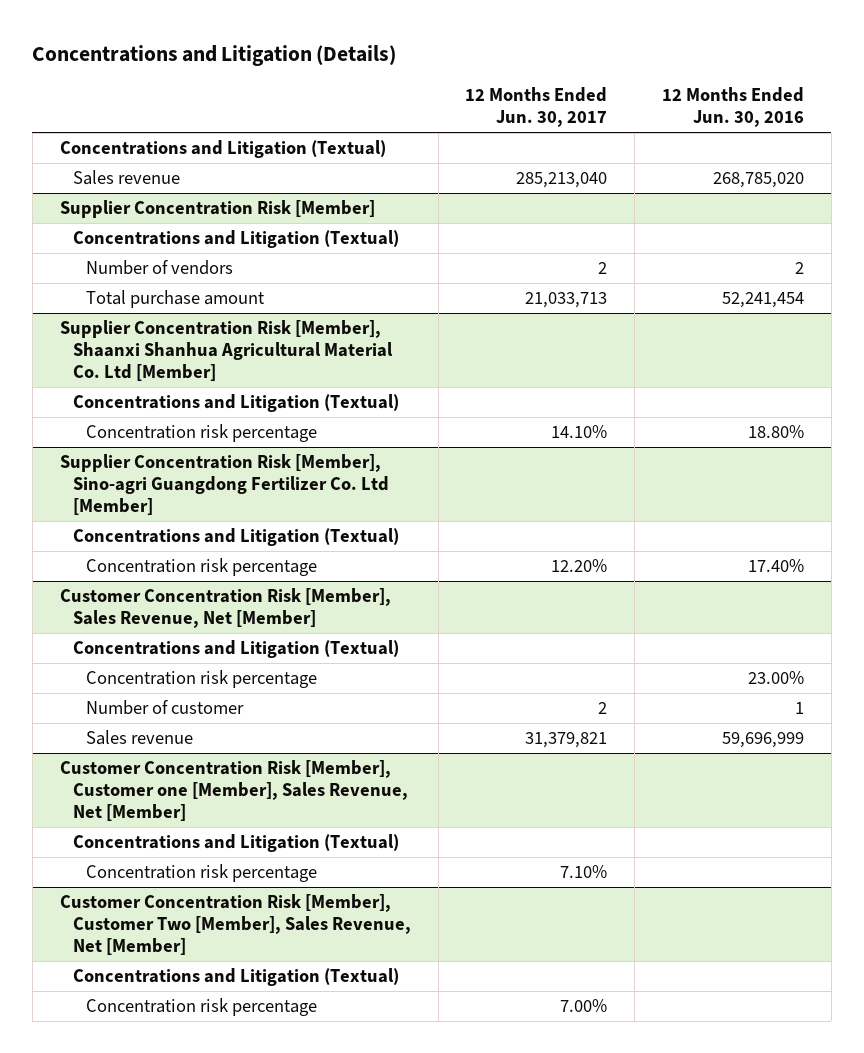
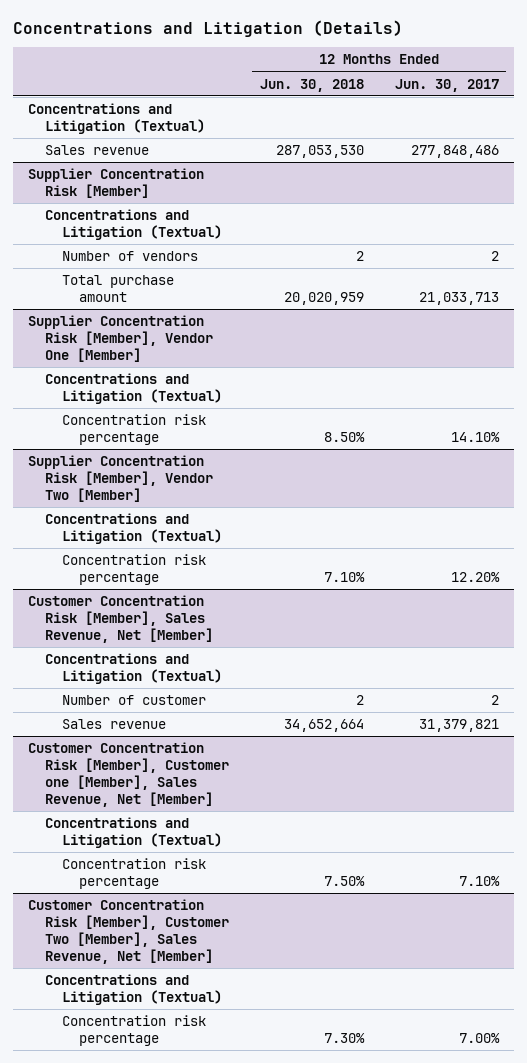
[661,87,804,128] 12 Months Ended Jun. 30, 2016 -> none
none -> [259,78,364,92] Jun. 30, 2018
[516,172,608,189] 285,213,040 -> [410,145,499,159] 277,848,486
[59,320,393,382] Supplier Concentration Risk [Member], Shaanxi Shanhua Agricultural Material Co. Ltd [Member] -> none
none -> [27,315,214,362] Supplier Concentration Risk [Member], Vendor One [Member]
[59,454,389,516] Supplier Concentration Risk [Member], Sino-agri Guangdong Fertilizer Co. Ltd [Member] -> none
none -> [27,455,214,502] Supplier Concentration Risk [Member], Vendor Two [Member]
[85,670,317,689] Concentration risk percentage -> none

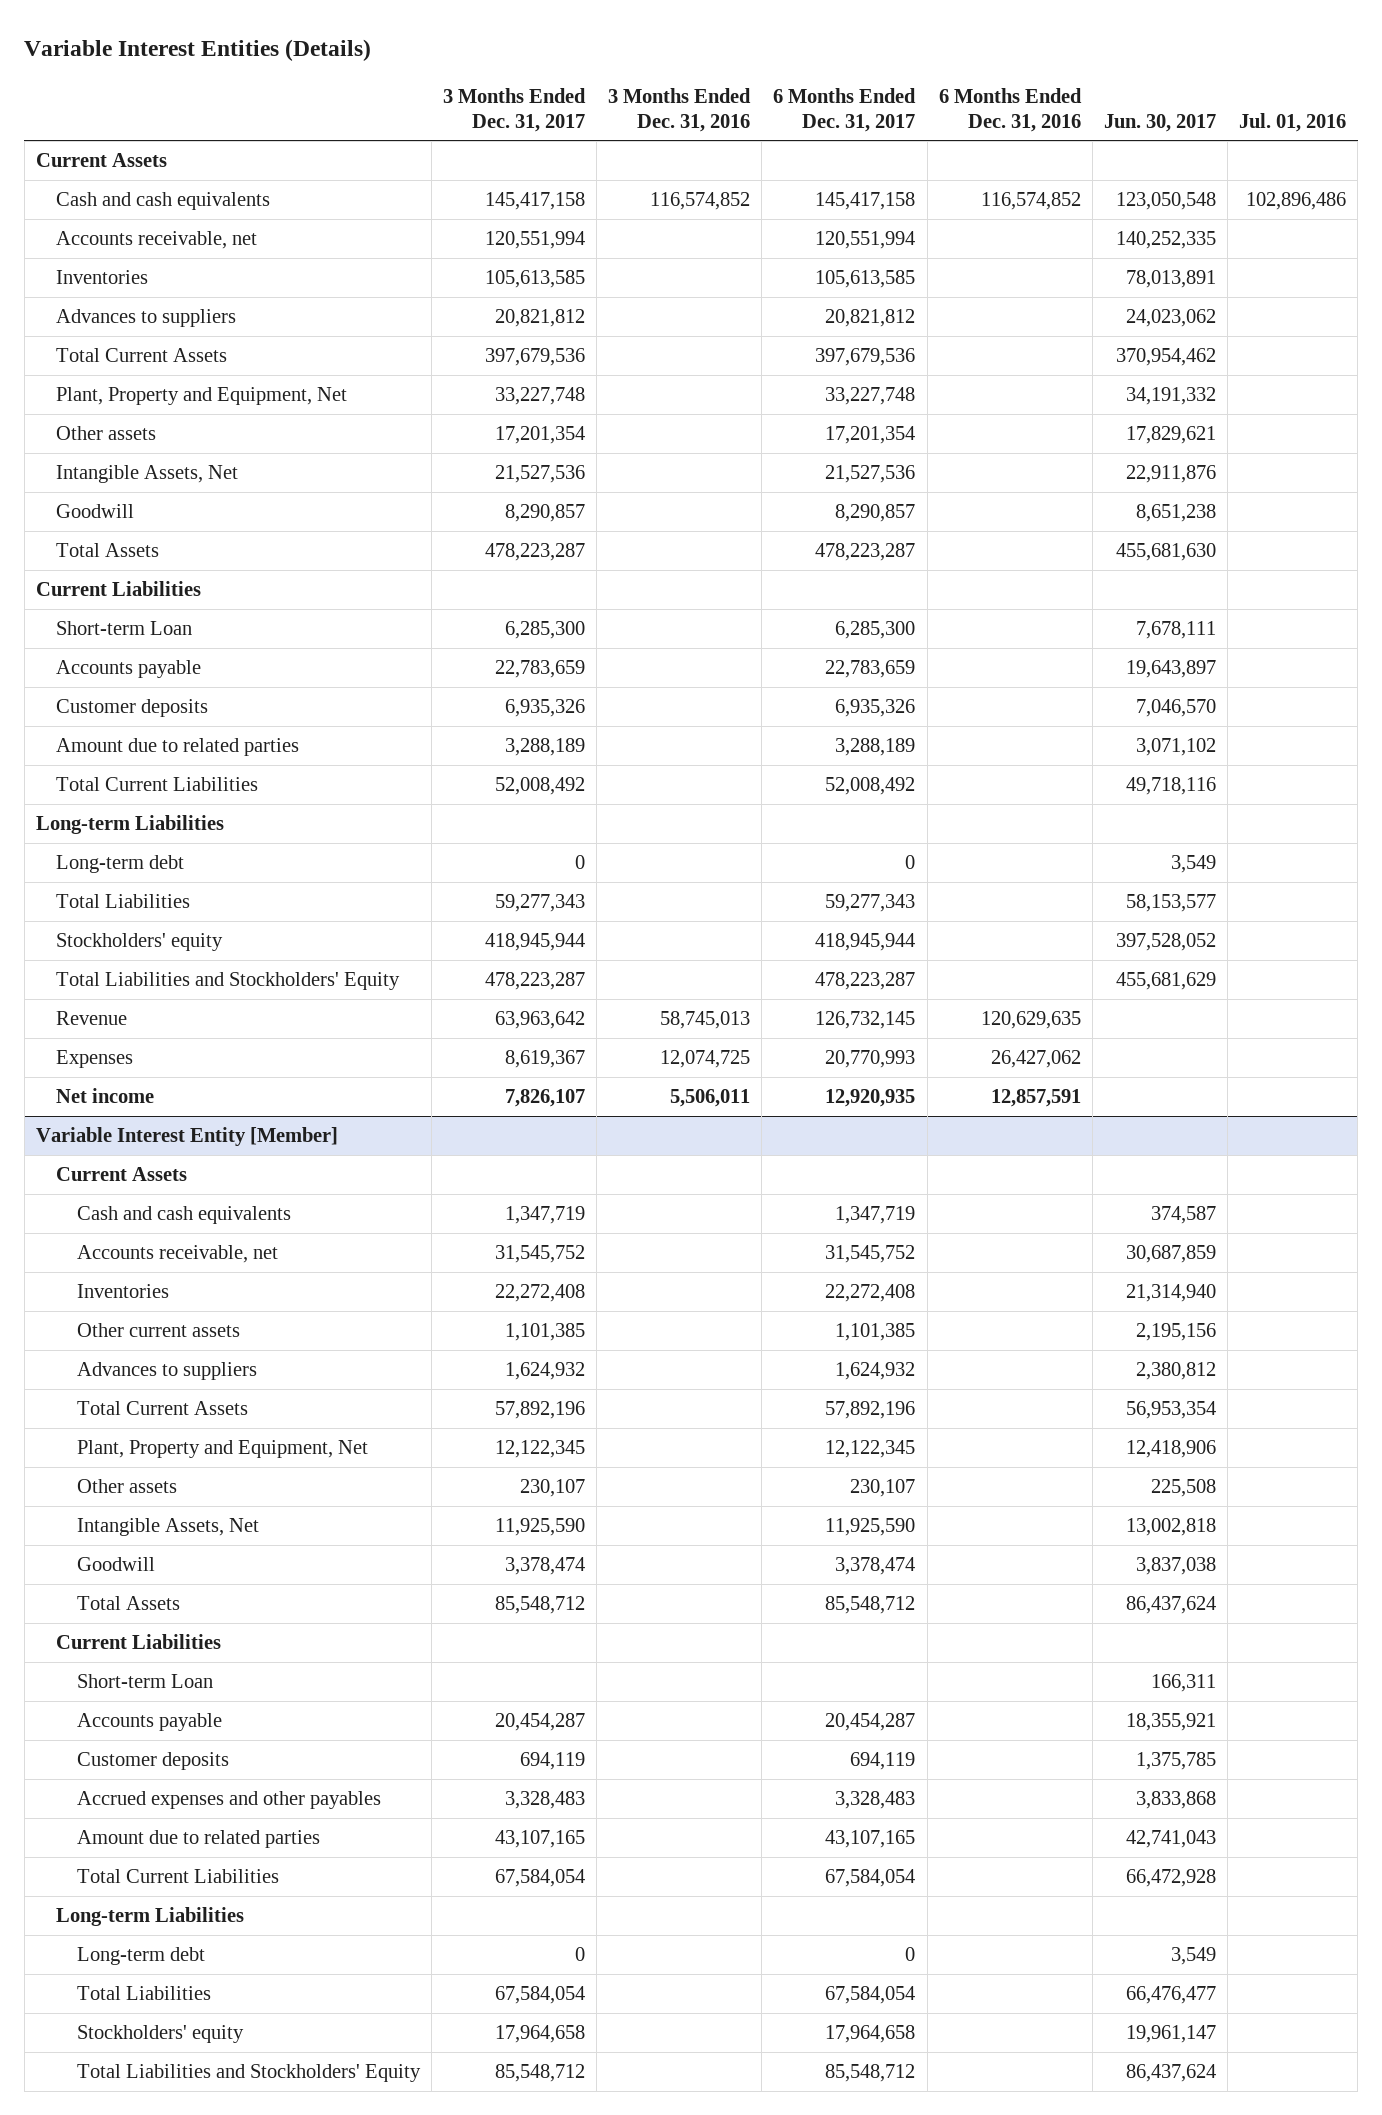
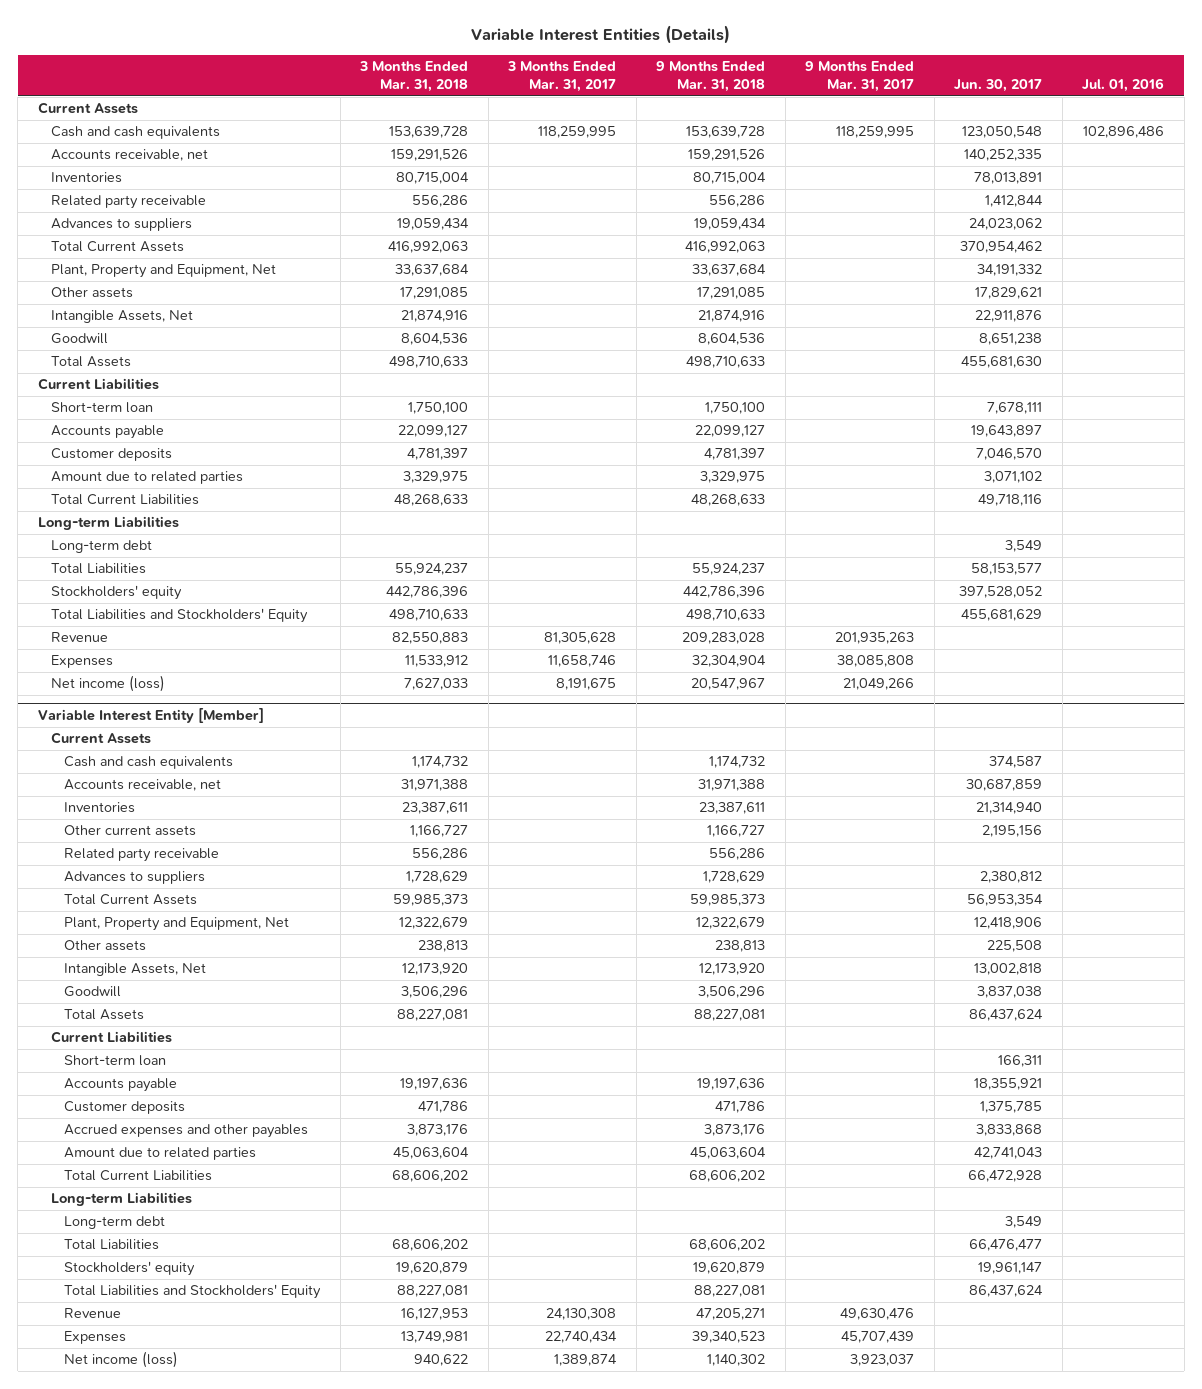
[443,87,587,132] 3 Months Ended Dec. 31, 2017 -> none
[608,87,752,132] 3 Months Ended Dec. 31, 2016 -> none
[773,87,917,132] 6 Months Ended Dec. 31, 2017 -> none
[938,87,1082,132] 6 Months Ended Dec. 31, 2016 -> none
none -> [359,61,469,93] 3 Months Ended Mar. 31, 2018
none -> [507,61,617,93] 3 Months Ended Mar. 31, 2017
none -> [656,61,766,93] 9 Months Ended Mar. 31, 2018
none -> [805,61,915,93] 9 Months Ended Mar. 31, 2017
none -> [50,195,206,210] Related party receivable
[56,621,193,636] Short-term Loan -> [50,402,153,414] Short-term loan
[56,1088,155,1104] Net income -> [50,675,165,693] Net income (loss)
none -> [64,848,220,863] Related party receivable
[76,1674,213,1689] Short-term Loan -> [64,1055,167,1067] Short-term loan
none -> [64,1308,122,1319] Revenue
none -> [64,1331,127,1345] Expenses
none -> [64,1351,179,1369] Net income (loss)

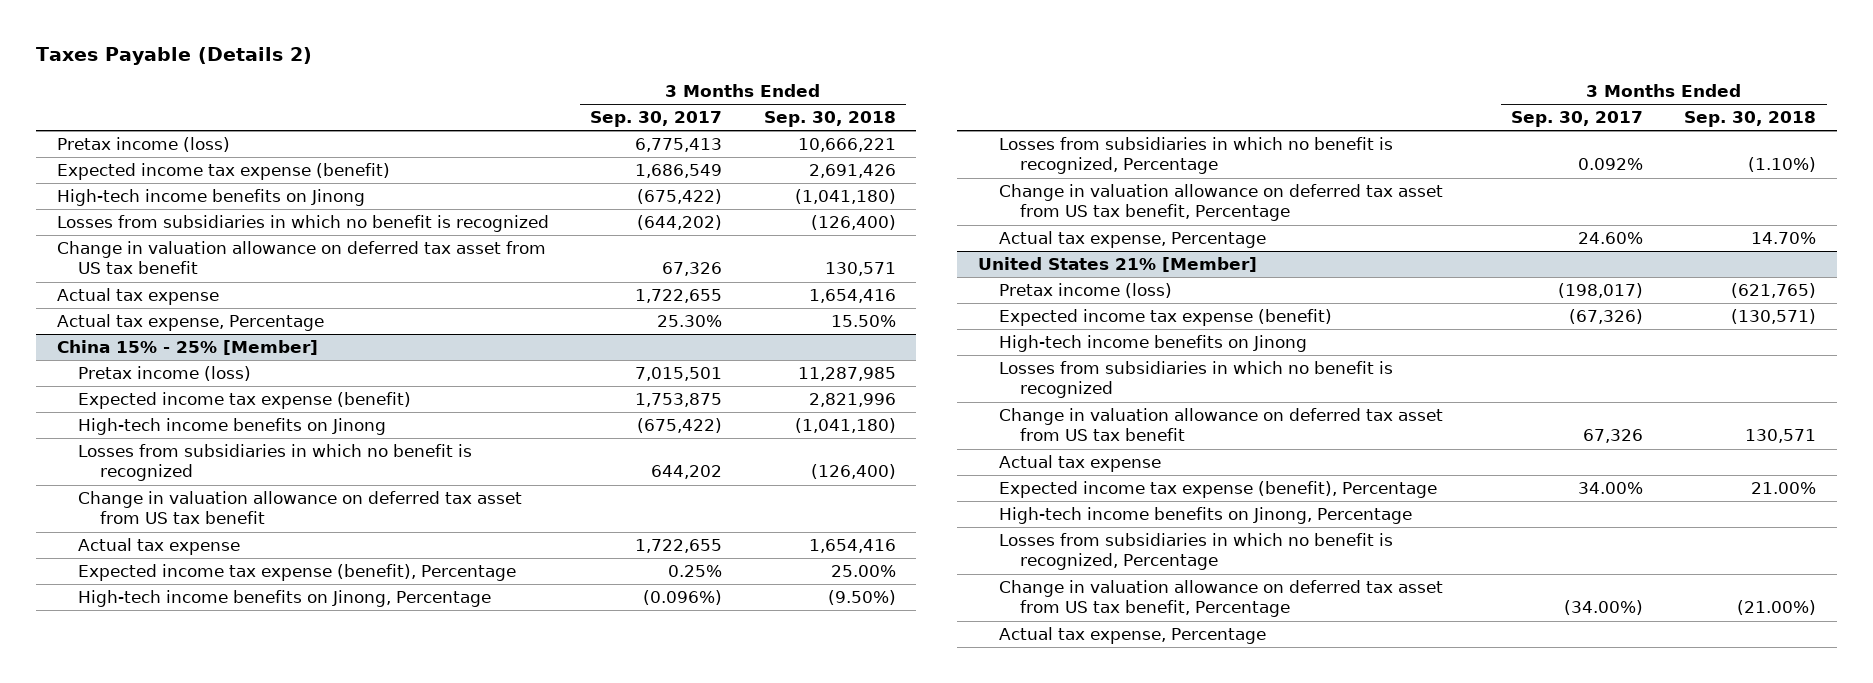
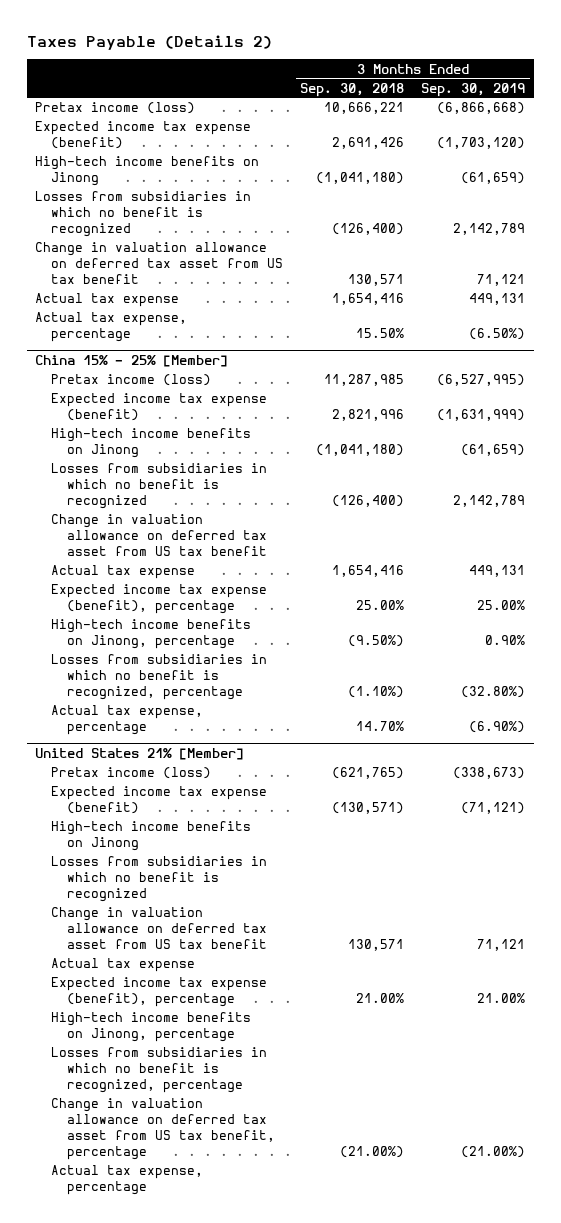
[590,111,723,128] Sep. 30, 2017 -> none
none -> [421,82,526,97] Sep. 30, 2019
[56,314,324,332] Actual tax expense, Percentage -> [35,312,188,343] Actual tax expense, percentage
[999,184,1444,222] Change in valuation allowance on deferred tax asset from US tax benefit, Percentage -> none
[78,564,517,582] Expected income tax expense (benefit), Percentage -> [51,584,268,615] Expected income tax expense (benefit), percentage
[78,590,492,608] High-tech income benefits on Jinong, Percentage -> [51,619,252,650] High-tech income benefits on Jinong, percentage
[999,137,1394,175] Losses from subsidiaries in which no benefit is recognized, Percentage -> [51,654,268,701] Losses from subsidiaries in which no benefit is recognized, percentage
[999,231,1267,249] Actual tax expense, Percentage -> [51,705,204,736] Actual tax expense, percentage
[999,481,1438,499] Expected income tax expense (benefit), Percentage -> [51,977,268,1008] Expected income tax expense (benefit), percentage
[999,507,1413,525] High-tech income benefits on Jinong, Percentage -> [51,1012,252,1043] High-tech income benefits on Jinong, percentage
[999,533,1394,571] Losses from subsidiaries in which no benefit is recognized, Percentage -> [51,1047,268,1094] Losses from subsidiaries in which no benefit is recognized, percentage
[999,580,1444,618] Change in valuation allowance on deferred tax asset from US tax benefit, Percentage -> [51,1098,275,1161] Change in valuation allowance on deferred tax asset from US tax benefit, percentage
[999,627,1267,645] Actual tax expense, Percentage -> [51,1165,204,1196] Actual tax expense, percentage

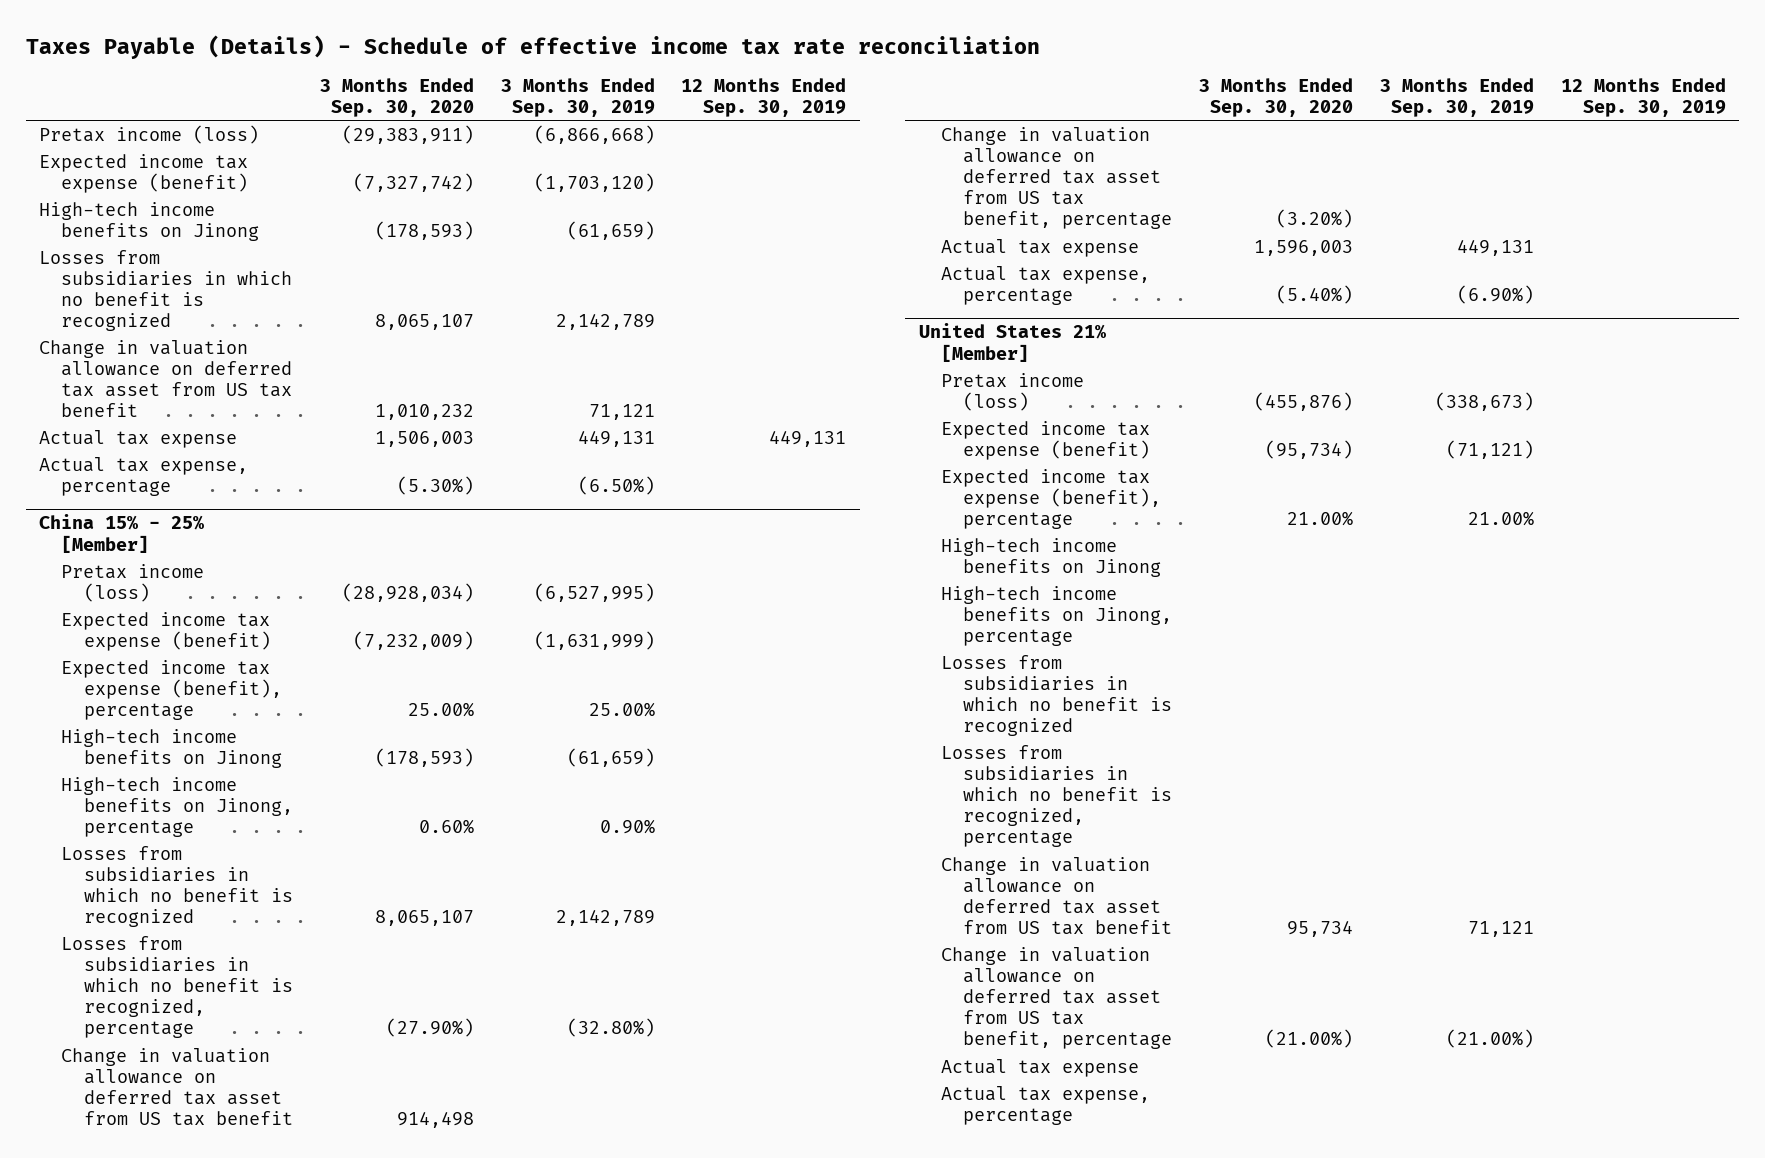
[26,34,272,50] Taxes Payable (Details 2) -> [25,34,1040,59] Taxes Payable (Details) - Schedule of effective income tax rate reconciliation
[300,82,405,97] Sep. 30, 2018 -> none
none -> [319,77,474,117] 3 Months Ended Sep. 30, 2020
none -> [681,77,847,117] 12 Months Ended Sep. 30, 2019
[51,584,268,615] Expected income tax expense (benefit), percentage -> [61,659,282,721] Expected income tax expense (benefit), percentage
[51,619,252,650] High-tech income benefits on Jinong, percentage -> [61,776,293,838] High-tech income benefits on Jinong, percentage
[51,654,268,701] Losses from subsidiaries in which no benefit is recognized, percentage -> [61,935,293,1039] Losses from subsidiaries in which no benefit is recognized, percentage
none -> [940,126,1173,230] Change in valuation allowance on deferred tax asset from US tax benefit, percentage
[51,821,252,852] High-tech income benefits on Jinong -> [940,537,1162,577] High-tech income benefits on Jinong
[51,856,268,903] Losses from subsidiaries in which no benefit is recognized -> [940,654,1173,737] Losses from subsidiaries in which no benefit is recognized
[51,907,267,950] Change in valuation allowance on deferred tax asset from US tax benefit -> [940,856,1173,936] Change in valuation allowance on deferred tax asset from US tax benefit
[51,958,196,973] Actual tax expense -> [940,1058,1139,1077] Actual tax expense

